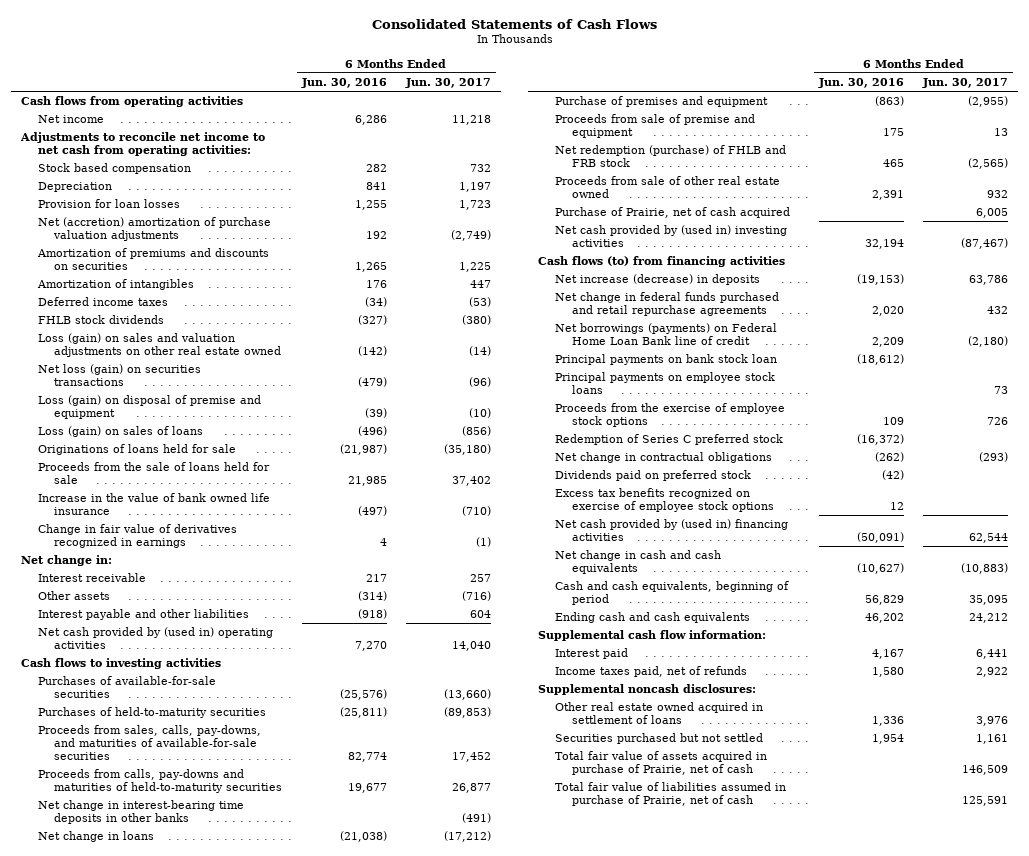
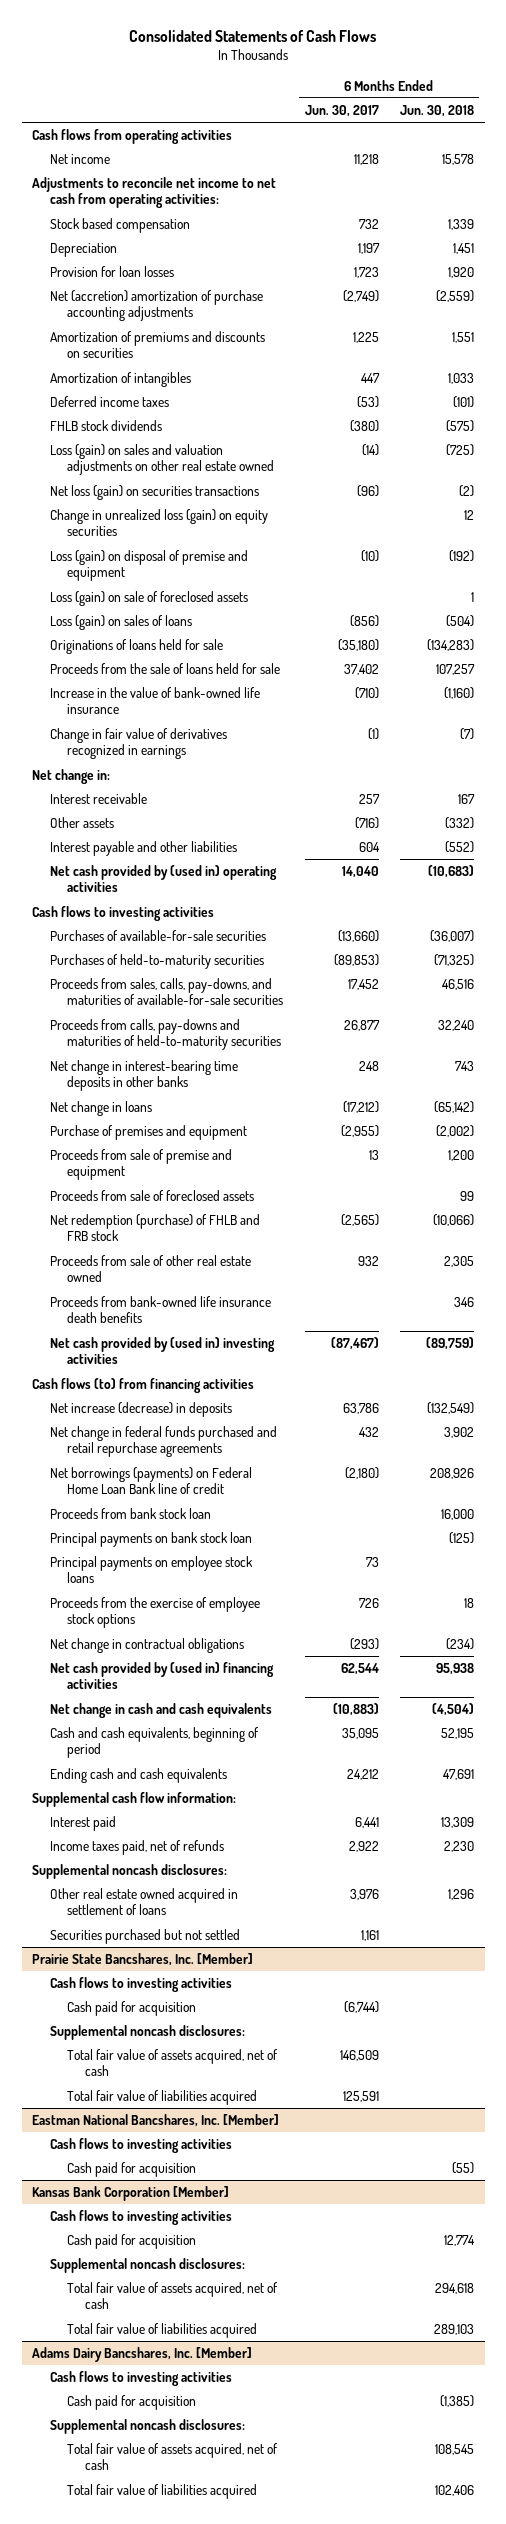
[300,78,387,89] Jun. 30, 2016 -> none
none -> [399,104,474,117] Jun. 30, 2018
[37,217,271,242] Net (accretion) amortization of purchase valuation adjustments -> [49,289,263,322] Net (accretion) amortization of purchase accounting adjustments
none -> [49,508,268,537] Change in unrealized loss (gain) on equity securities
none -> [49,590,248,606] Loss (gain) on sale of foreclosed assets
[37,493,270,516] Increase in the value of bank owned life insurance -> [49,686,260,715] Increase in the value of bank-owned life insurance
[462,813,492,824] (491) -> [358,1060,379,1071] 248
none -> [49,1189,254,1201] Proceeds from sale of foreclosed assets
[554,207,790,219] Purchase of Prairie, net of cash acquired -> none
none -> [49,1295,271,1324] Proceeds from bank-owned life insurance death benefits
none -> [49,1507,211,1519] Proceeds from bank stock loan
[554,434,783,446] Redemption of Series C preferred stock -> none
[554,470,751,482] Dividends paid on preferred stock -> none
[554,488,774,513] Excess tax benefits recognized on exercise of employee stock options -> none
none -> [32,1952,254,1966] Prairie State Bancshares, Inc. [Member]
none -> [49,1976,232,1992] Cash flows to investing activities
none -> [67,2000,197,2016] Cash paid for acquisition
none -> [49,2024,245,2040] Supplemental noncash disclosures:
[554,751,767,776] Total fair value of assets acquired in purchase of Prairie, net of cash -> [67,2048,279,2077] Total fair value of assets acquired, net of cash
[554,782,786,807] Total fair value of liabilities assumed in purchase of Prairie, net of cash -> [67,2089,258,2105] Total fair value of liabilities acquired
none -> [32,2113,280,2127] Eastman National Bancshares, Inc. [Member]
none -> [49,2137,232,2153] Cash flows to investing activities
none -> [67,2161,197,2177] Cash paid for acquisition
none -> [32,2185,230,2201] Kansas Bank Corporation [Member]
none -> [49,2209,232,2225] Cash flows to investing activities
none -> [67,2233,197,2249] Cash paid for acquisition
none -> [49,2257,245,2273] Supplemental noncash disclosures:
none -> [67,2281,279,2310] Total fair value of assets acquired, net of cash
none -> [67,2322,258,2338] Total fair value of liabilities acquired
none -> [32,2346,253,2362] Adams Dairy Bancshares, Inc. [Member]
none -> [49,2370,232,2386] Cash flows to investing activities
none -> [67,2394,197,2410] Cash paid for acquisition
none -> [49,2418,245,2434] Supplemental noncash disclosures:
none -> [67,2442,279,2471] Total fair value of assets acquired, net of cash
none -> [67,2483,258,2499] Total fair value of liabilities acquired

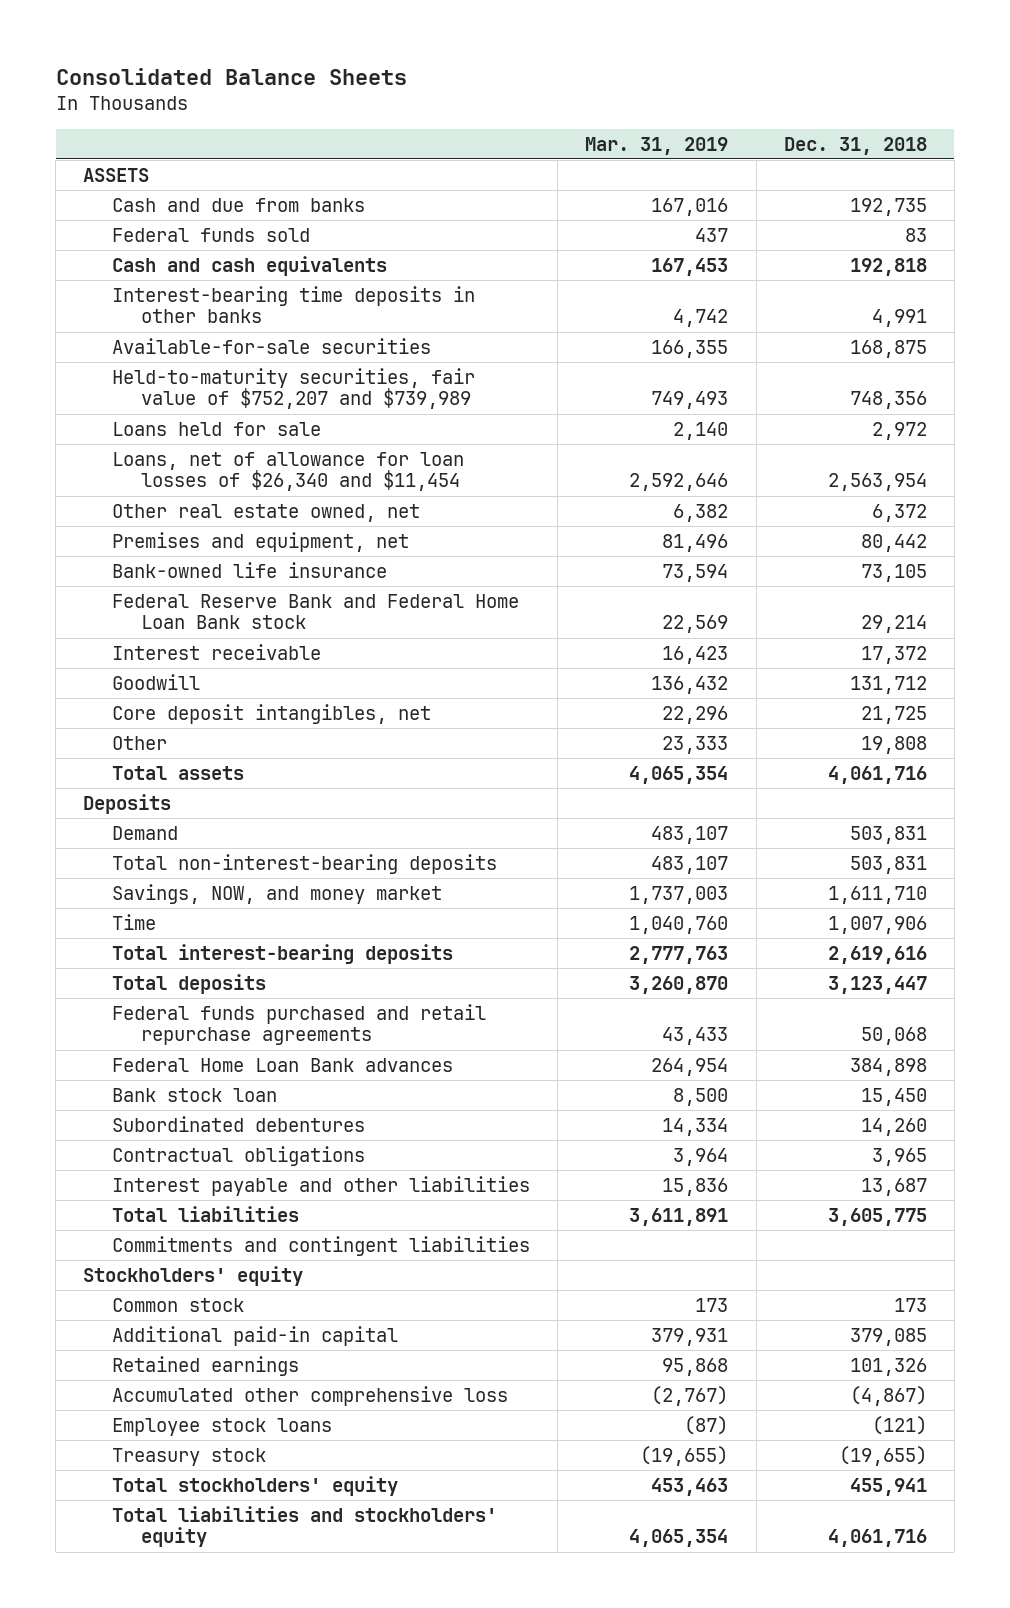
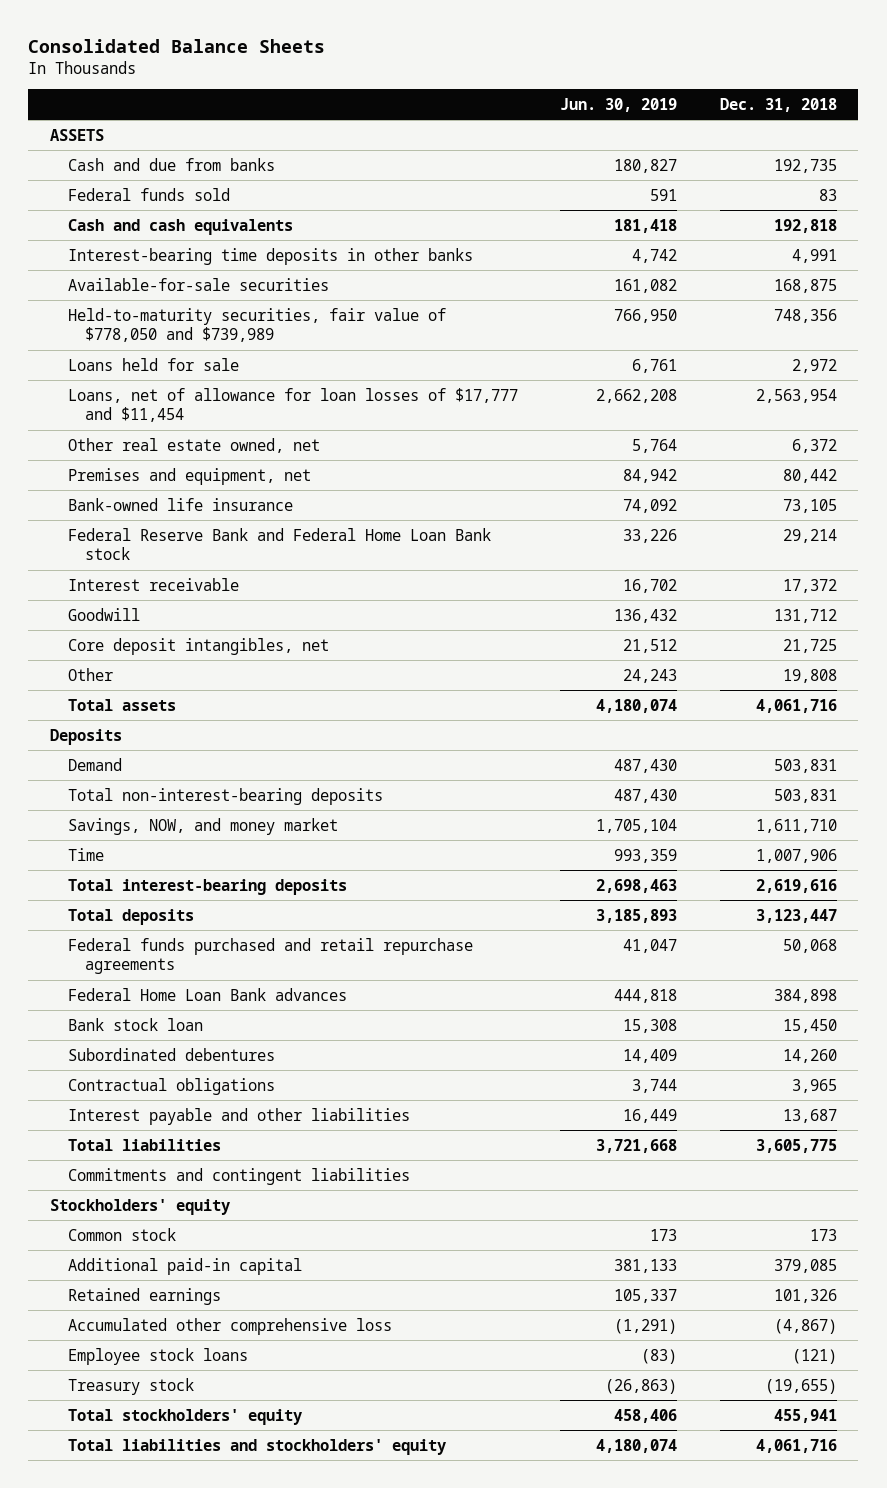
[585,136,729,155] Mar. 31, 2019 -> none
none -> [560,97,678,112] Jun. 30, 2019
[112,367,476,410] Held-to-maturity securities, fair value of $752,207 and $739,989 -> [67,307,446,343] Held-to-maturity securities, fair value of $778,050 and $739,989
[112,451,465,492] Loans, net of allowance for loan losses of $26,340 and $11,454 -> [67,387,518,423] Loans, net of allowance for loan losses of $17,777 and $11,454

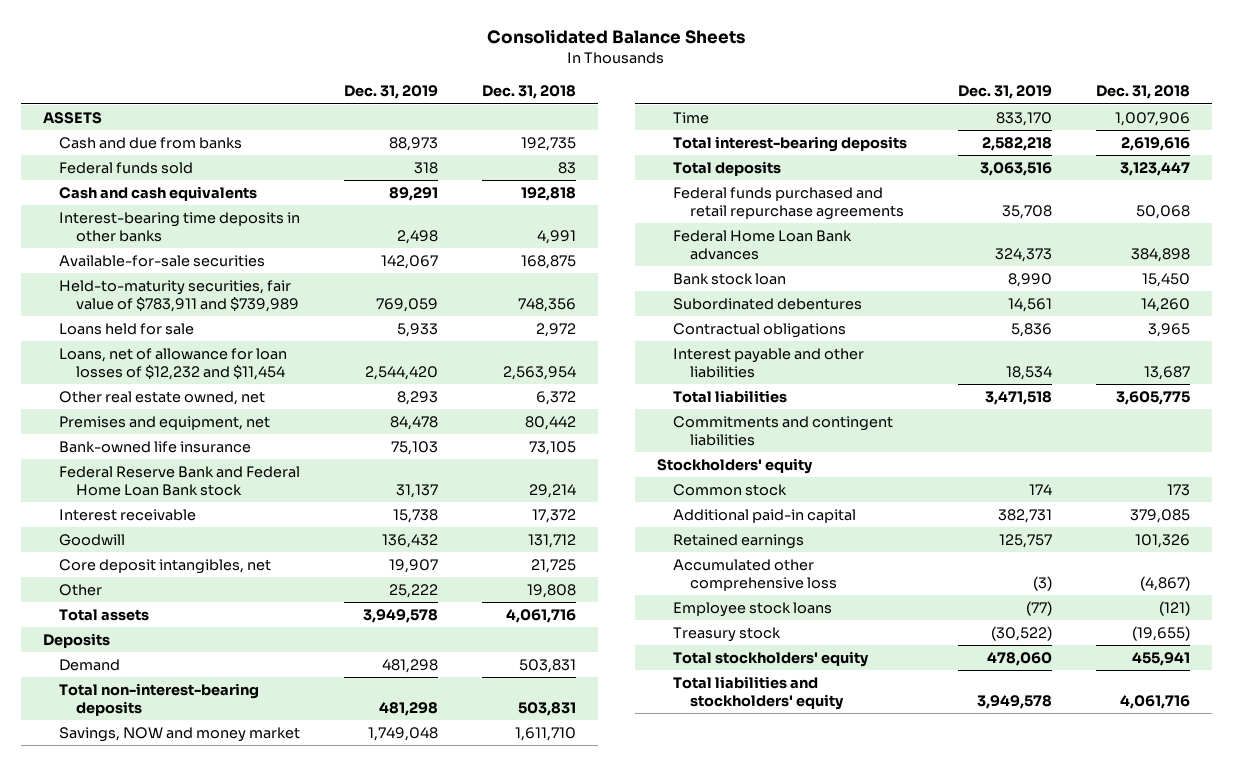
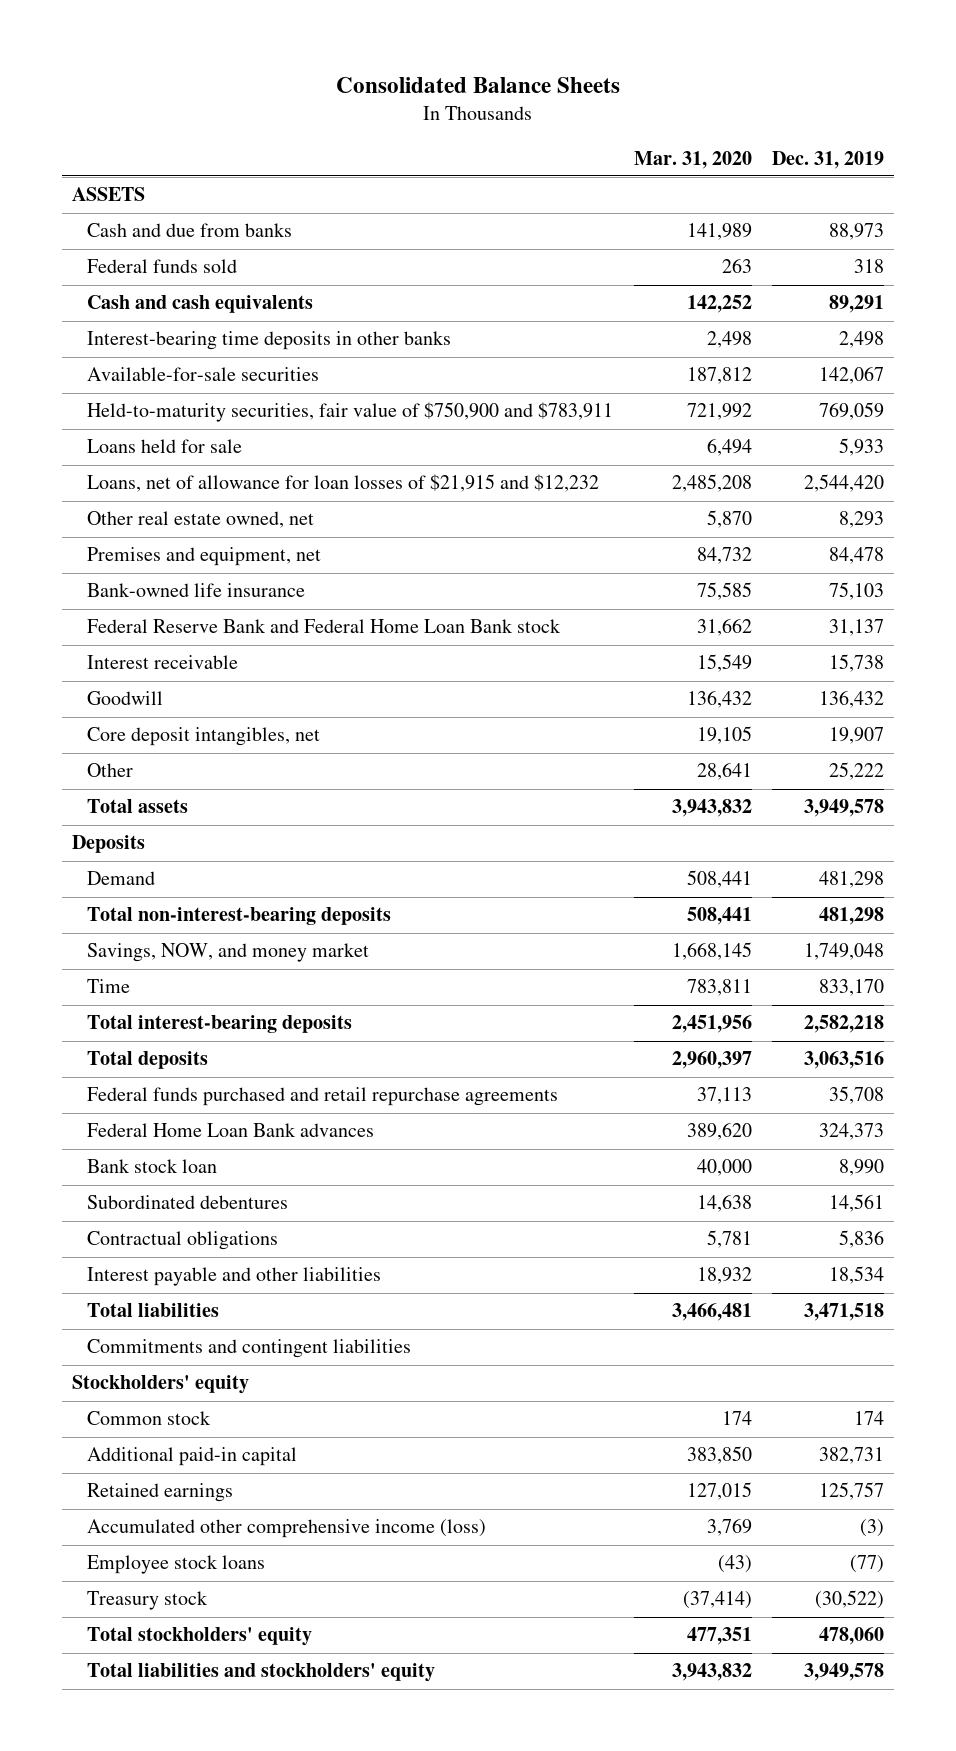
[481,85,576,100] Dec. 31, 2018 -> none
none -> [633,150,752,169] Mar. 31, 2020
[59,280,299,312] Held-to-maturity securities, fair value of $783,911 and $739,989 -> [87,402,614,423] Held-to-maturity securities, fair value of $750,900 and $783,911
[59,348,288,380] Loans, net of allowance for loan losses of $12,232 and $11,454 -> [87,474,600,493] Loans, net of allowance for loan losses of $21,915 and $12,232
[59,727,301,743] Savings, NOW and money market -> [87,943,370,963] Savings, NOW, and money market
[673,559,837,591] Accumulated other comprehensive loss -> [87,1519,487,1539] Accumulated other comprehensive income (loss)

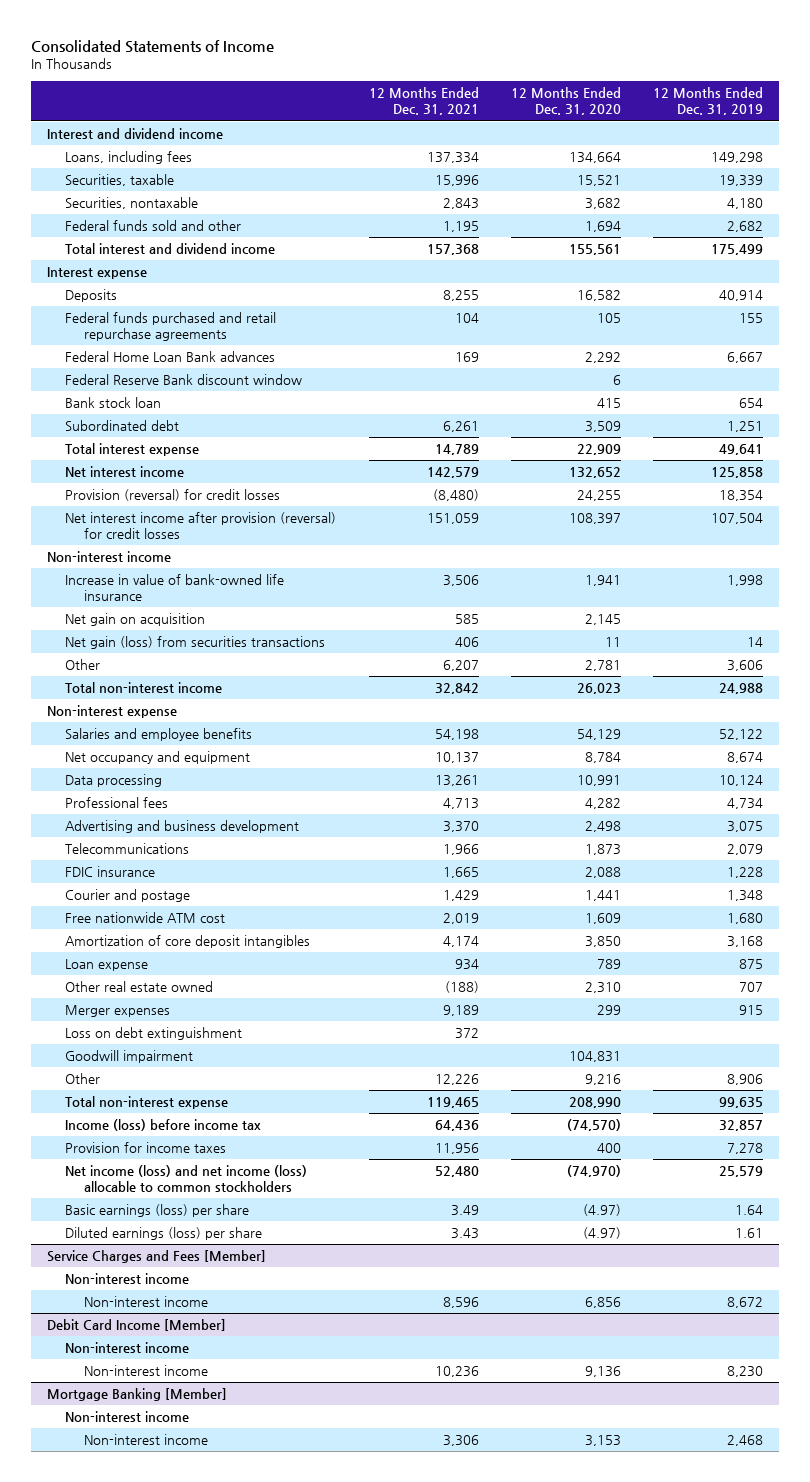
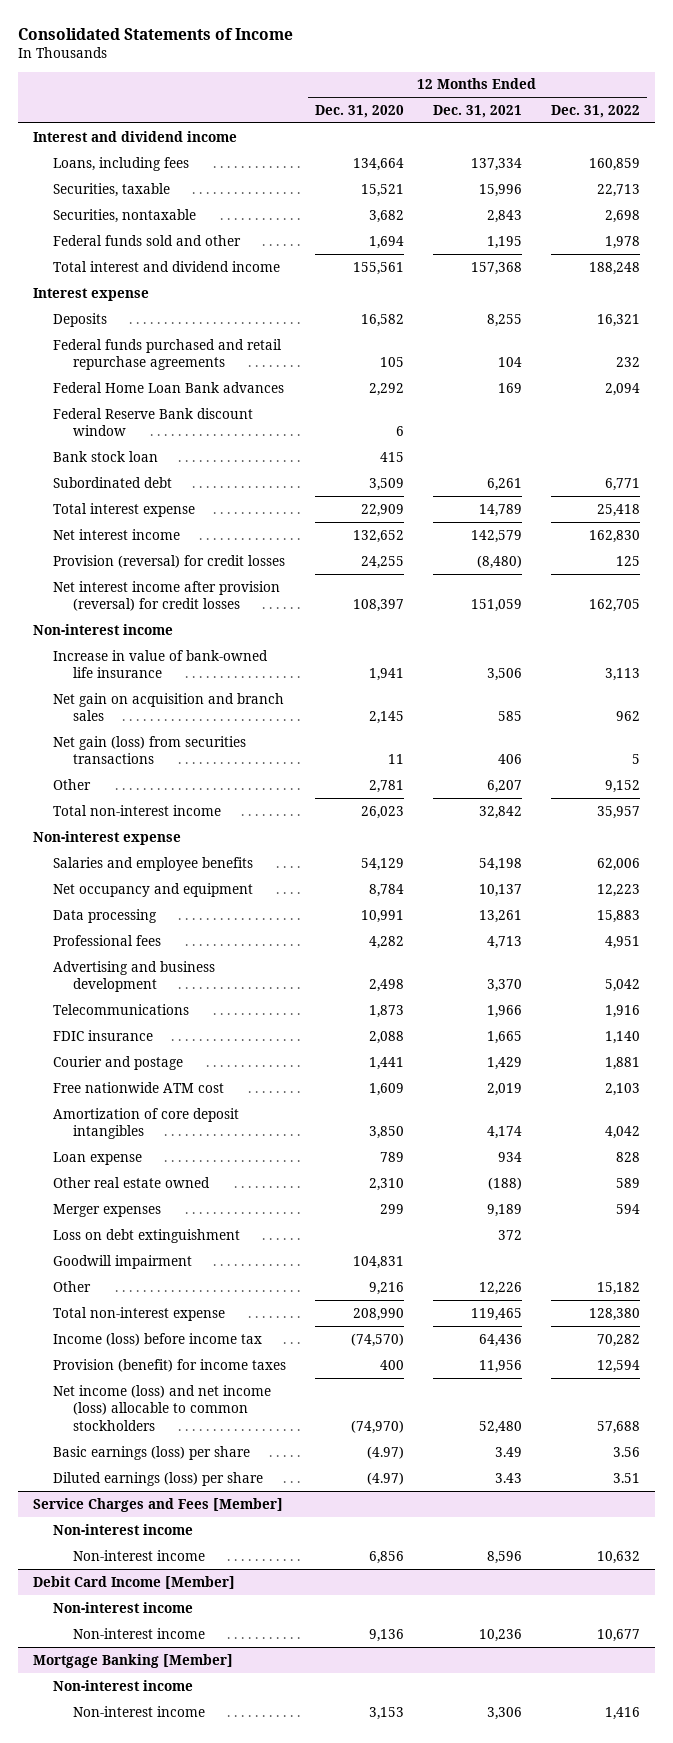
[652,87,763,116] 12 Months Ended Dec. 31, 2019 -> none
none -> [551,104,641,118] Dec. 31, 2022
[65,613,206,627] Net gain on acquisition -> [52,692,284,722] Net gain on acquisition and branch sales
[65,1142,227,1154] Provision for income taxes -> [52,1358,286,1372] Provision (benefit) for income taxes

